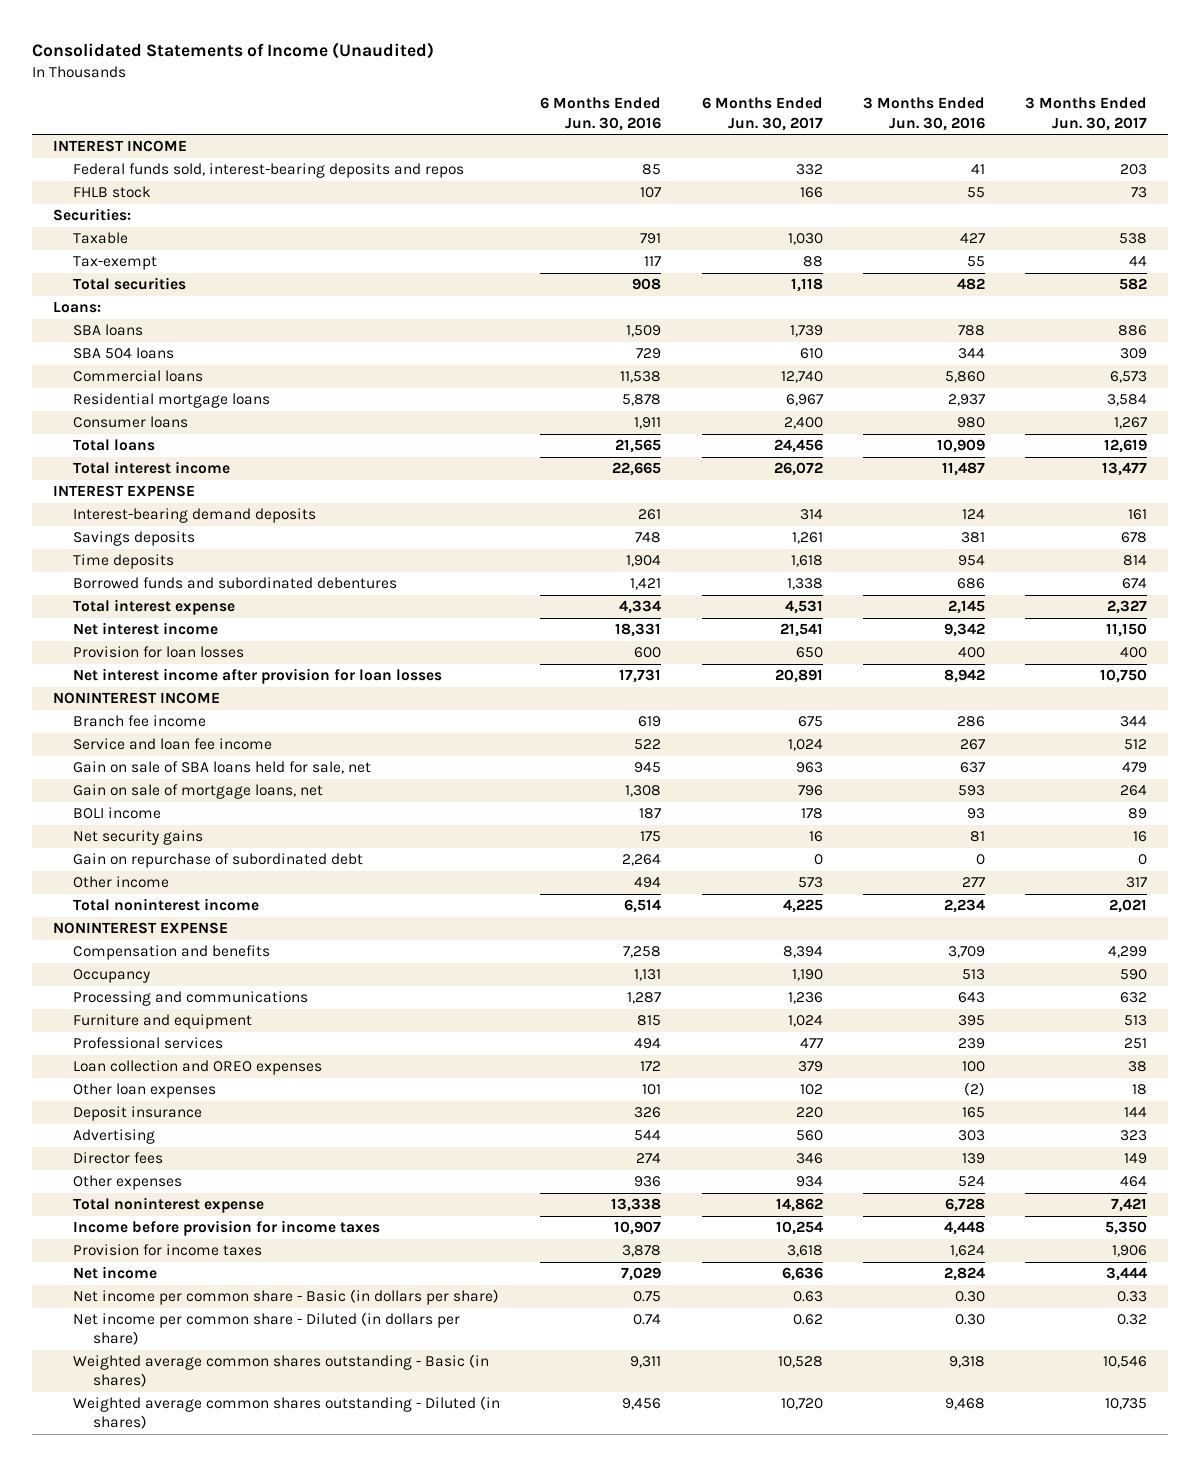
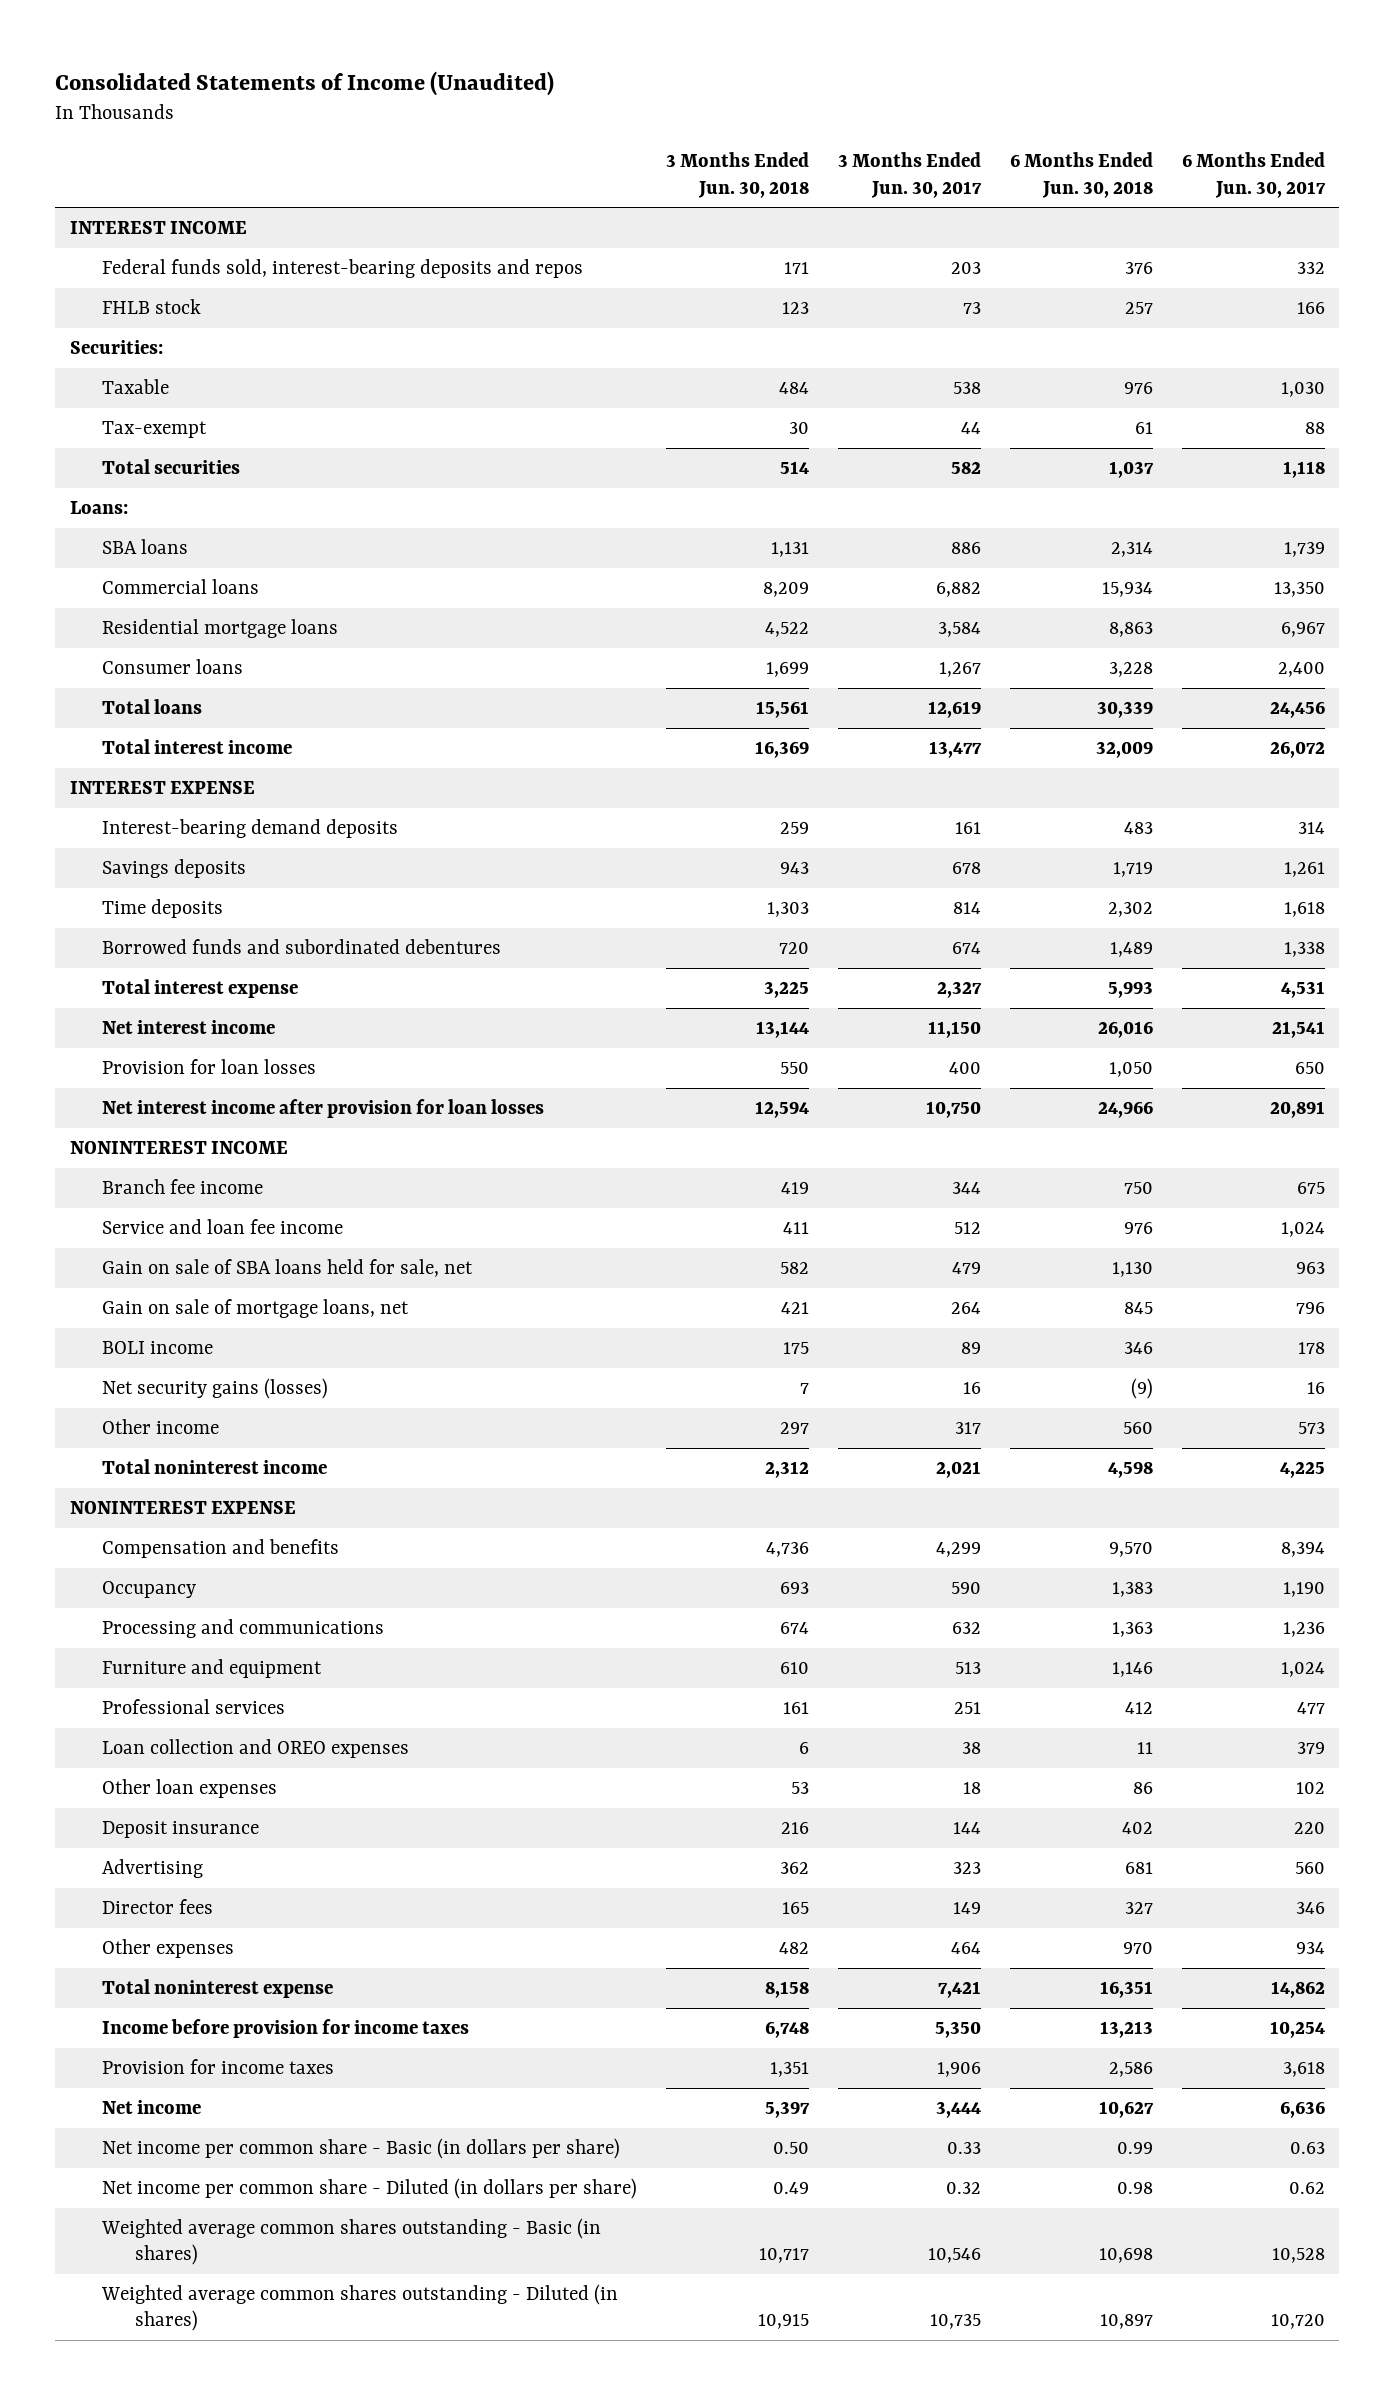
[540,97,662,131] 6 Months Ended Jun. 30, 2016 -> none
[863,97,986,131] 3 Months Ended Jun. 30, 2016 -> none
none -> [666,152,810,198] 3 Months Ended Jun. 30, 2018
none -> [1009,152,1153,198] 6 Months Ended Jun. 30, 2018
[72,347,174,360] SBA 504 loans -> none
[780,371,823,384] 12,740 -> [1273,582,1325,598] 13,350
[1110,371,1148,384] 6,573 -> [936,582,982,598] 6,882
[72,853,363,869] Gain on repurchase of subordinated debt -> none
[72,830,203,846] Net security gains -> [102,1378,329,1400] Net security gains (losses)

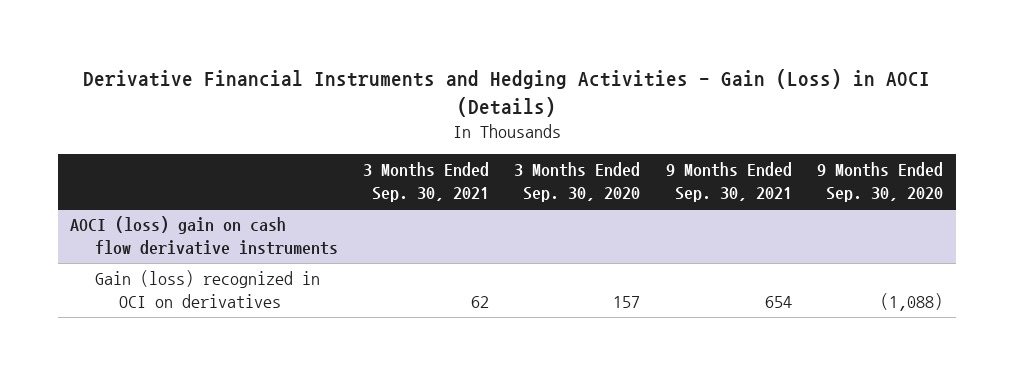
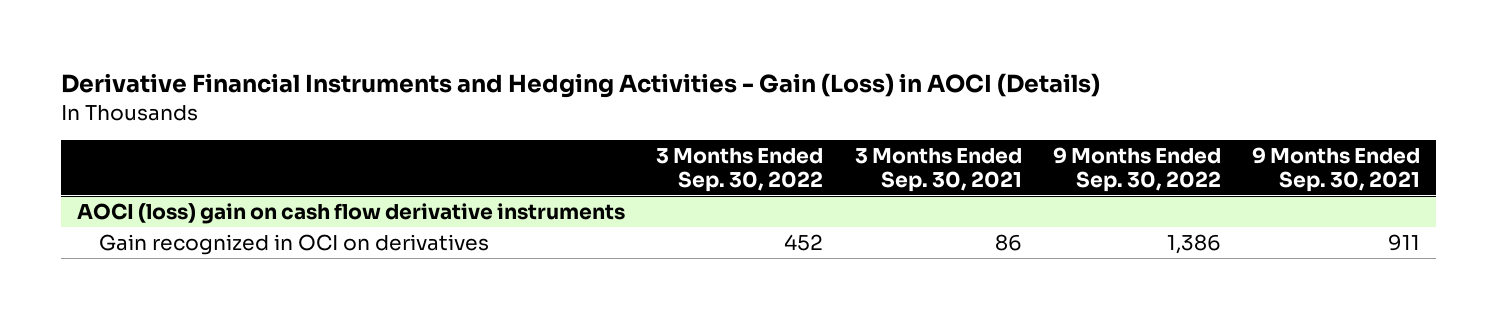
[514,162,641,203] 3 Months Ended Sep. 30, 2020 -> none
[817,162,944,203] 9 Months Ended Sep. 30, 2020 -> none
none -> [656,147,824,192] 3 Months Ended Sep. 30, 2022
none -> [1053,146,1222,192] 9 Months Ended Sep. 30, 2022
[94,270,320,309] Gain (loss) recognized in OCI on derivatives -> [98,233,489,255] Gain recognized in OCI on derivatives
[471,296,490,309] 62 -> [994,233,1022,251] 86
[764,296,792,309] 654 -> [1388,233,1421,251] 911

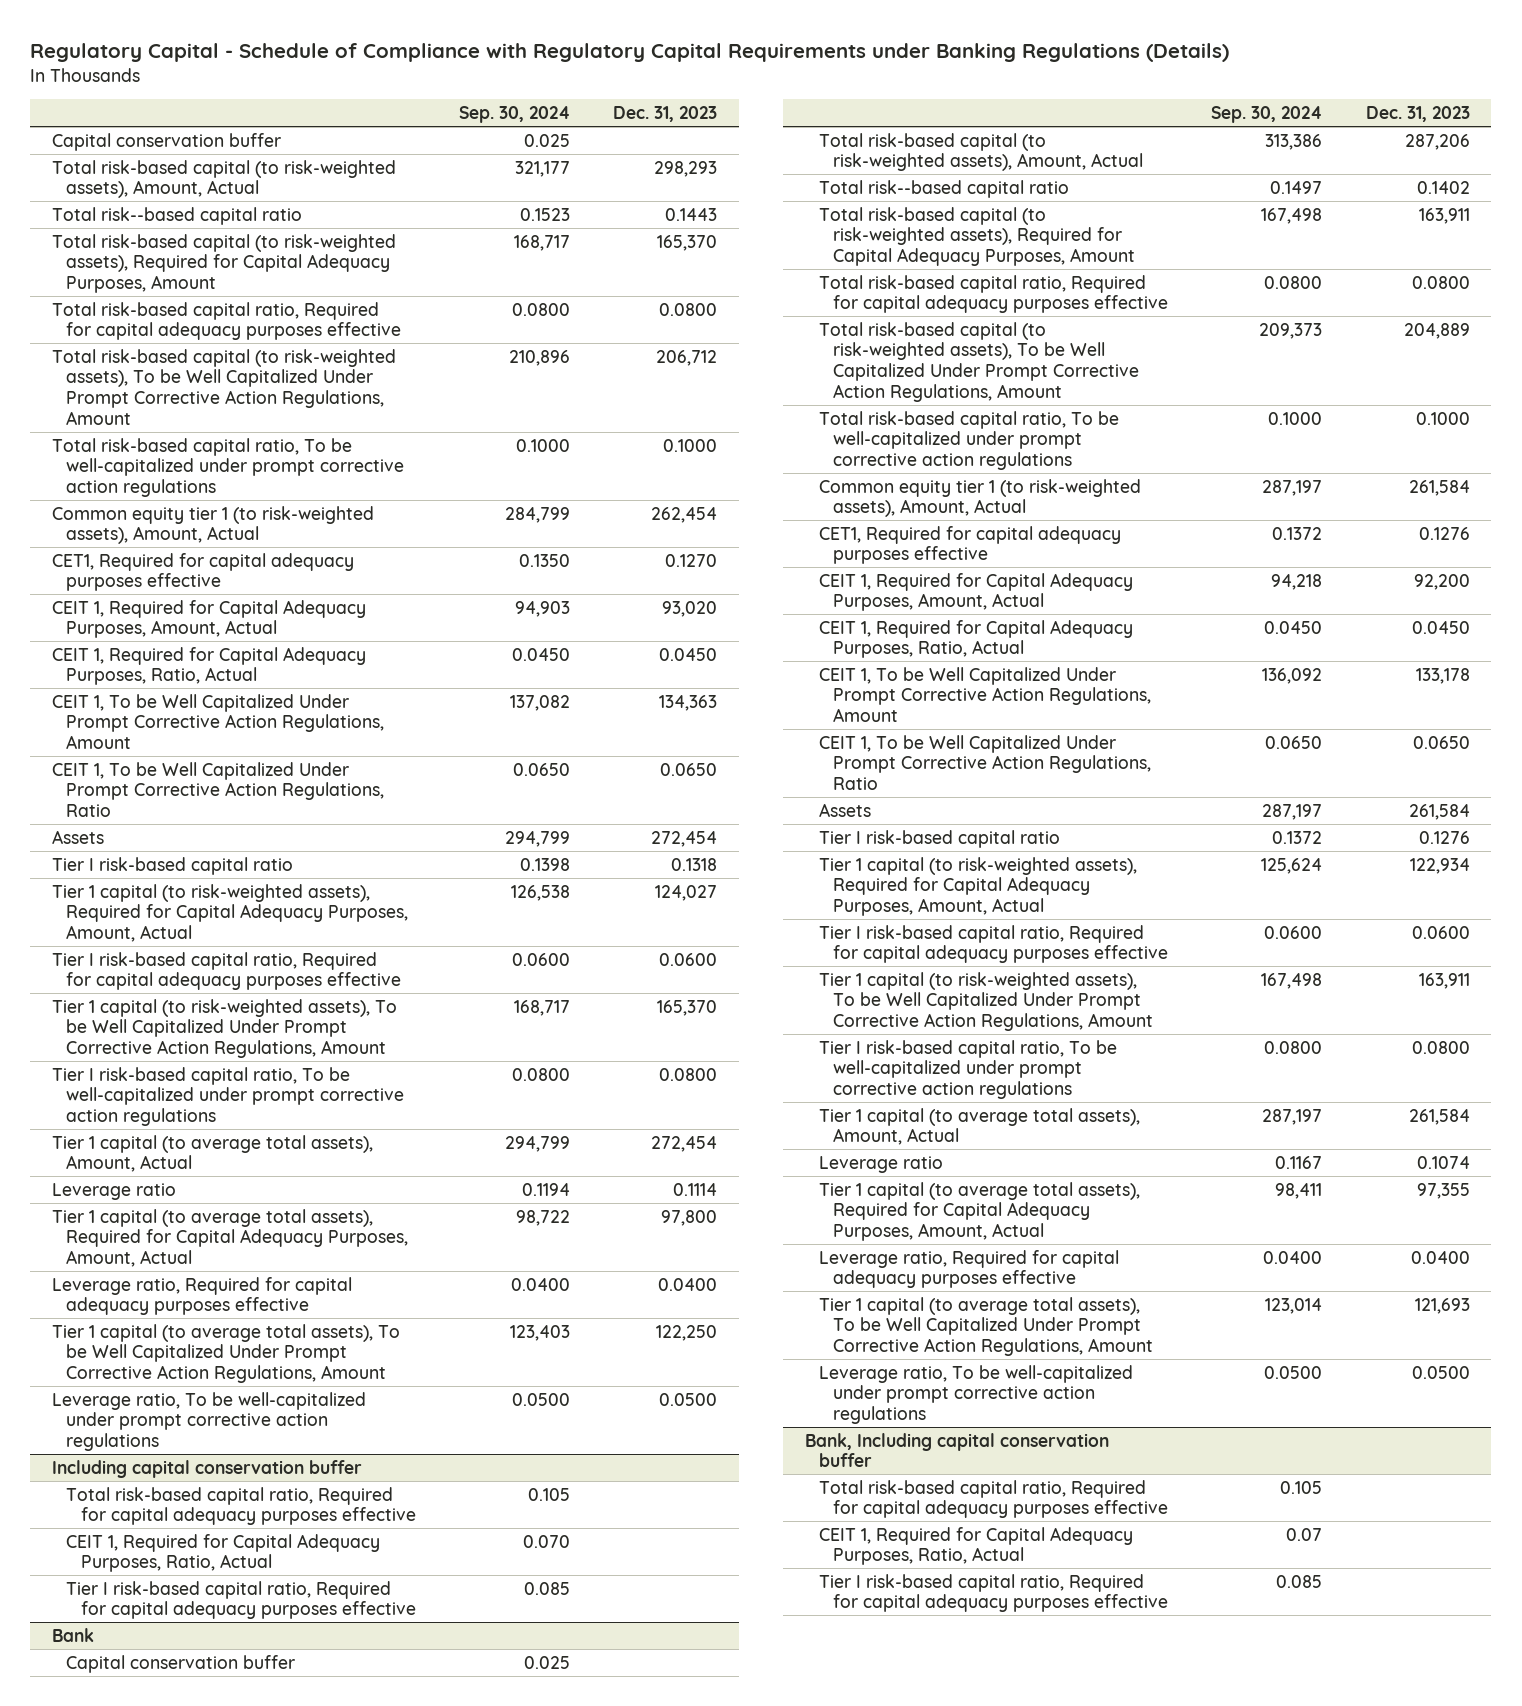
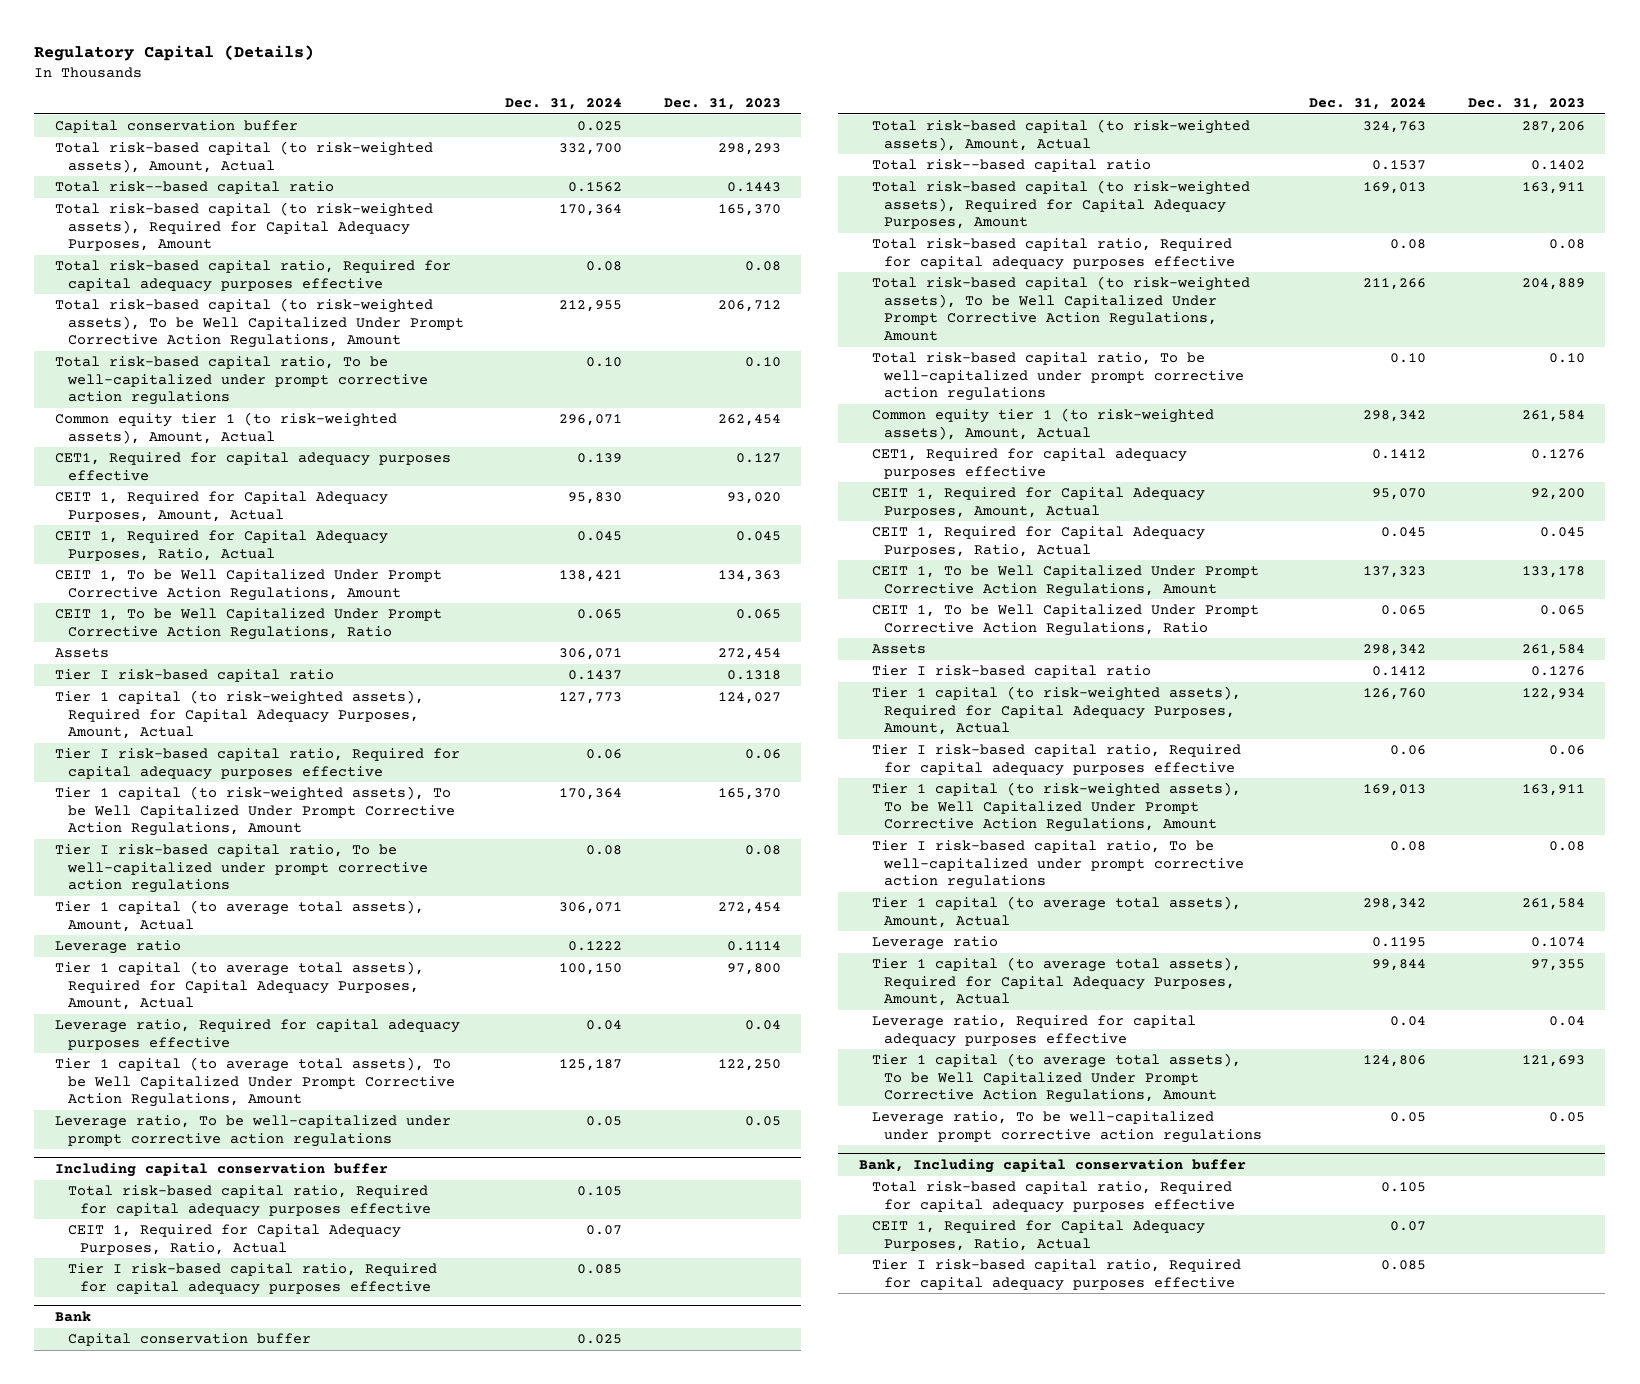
[30,42,1230,62] Regulatory Capital - Schedule of Compliance with Regulatory Capital Requirements under Banking Regulations (Details) -> [34,45,315,62] Regulatory Capital (Details)
[458,105,570,123] Sep. 30, 2024 -> none
none -> [505,98,623,111] Dec. 31, 2024
[659,302,718,316] 0.0800 -> [744,261,781,272] 0.08
[663,438,718,452] 0.1000 -> [744,357,781,368] 0.10
[665,553,718,567] 0.1270 -> [735,453,781,464] 0.127
[659,647,718,661] 0.0450 -> [735,531,781,542] 0.045
[660,762,718,776] 0.0650 -> [735,609,781,620] 0.065
[659,952,718,966] 0.0600 -> [744,749,781,760] 0.06
[659,1067,718,1081] 0.0800 -> [744,845,781,856] 0.08
[658,1277,718,1291] 0.0400 -> [744,1020,781,1031] 0.04
[659,1392,718,1406] 0.0500 -> [744,1116,781,1127] 0.05
[1411,275,1470,289] 0.0800 -> [1548,239,1585,250] 0.08
[1415,411,1470,425] 0.1000 -> [1548,353,1585,364] 0.10
[1411,620,1470,634] 0.0450 -> [1539,527,1585,538] 0.045
[1412,735,1470,749] 0.0650 -> [1539,605,1585,616] 0.065
[1411,925,1470,939] 0.0600 -> [1548,745,1585,756] 0.06
[1411,1040,1470,1054] 0.0800 -> [1548,841,1585,852] 0.08
[1410,1250,1470,1264] 0.0400 -> [1548,1016,1585,1027] 0.04
[1411,1365,1470,1379] 0.0500 -> [1548,1112,1585,1123] 0.05

